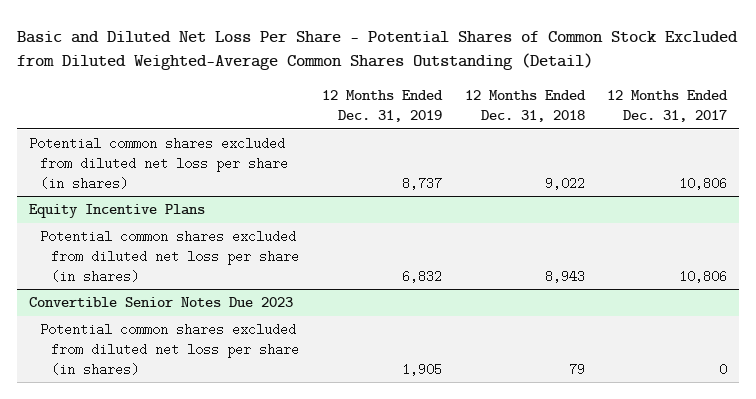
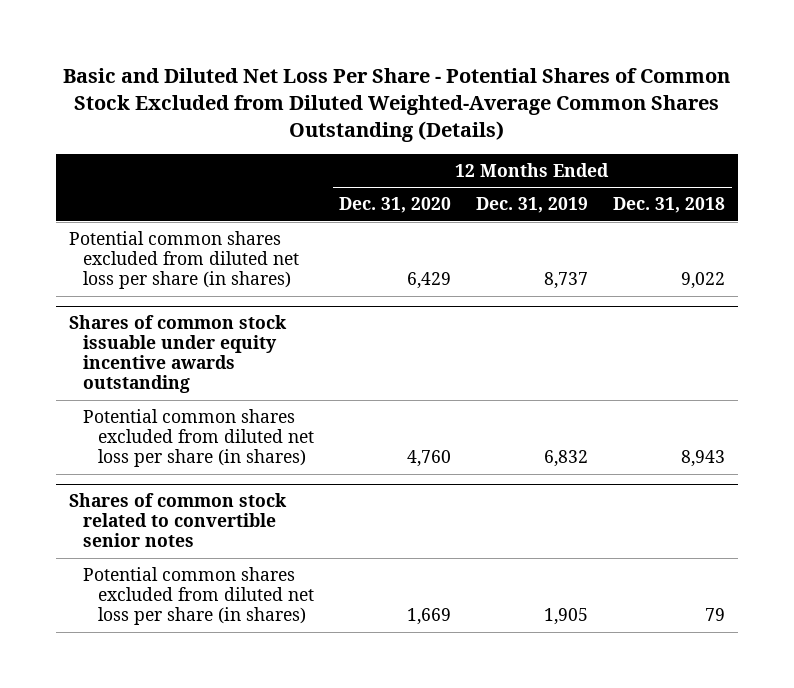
[17,30,739,71] Basic and Diluted Net Loss Per Share - Potential Shares of Common Stock Excluded from Diluted Weighted-Average Common Shares Outstanding (Detail) -> [62,67,730,142] Basic and Diluted Net Loss Per Share - Potential Shares of Common Stock Excluded from Diluted Weighted-Average Common Shares Outstanding (Details)
[607,90,729,122] 12 Months Ended Dec. 31, 2017 -> none
none -> [338,197,451,214] Dec. 31, 2020
[28,204,205,219] Equity Incentive Plans -> [68,315,287,394] Shares of common stock issuable under equity incentive awards outstanding
[28,297,293,308] Convertible Senior Notes Due 2023 -> [68,493,287,548] Shares of common stock related to convertible senior notes

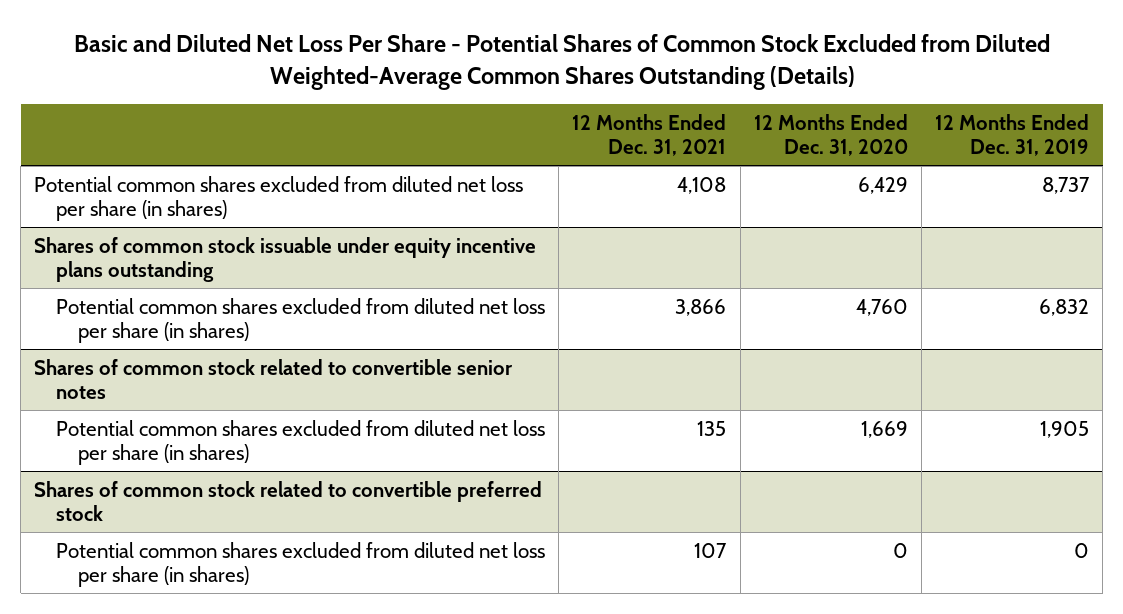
[613,197,726,214] Dec. 31, 2018 -> none
none -> [572,113,727,156] 12 Months Ended Dec. 31, 2021
[68,315,287,394] Shares of common stock issuable under equity incentive awards outstanding -> [34,236,537,282] Shares of common stock issuable under equity incentive plans outstanding
none -> [34,480,543,521] Shares of common stock related to convertible preferred stock
none -> [56,541,546,587] Potential common shares excluded from diluted net loss per share (in shares)

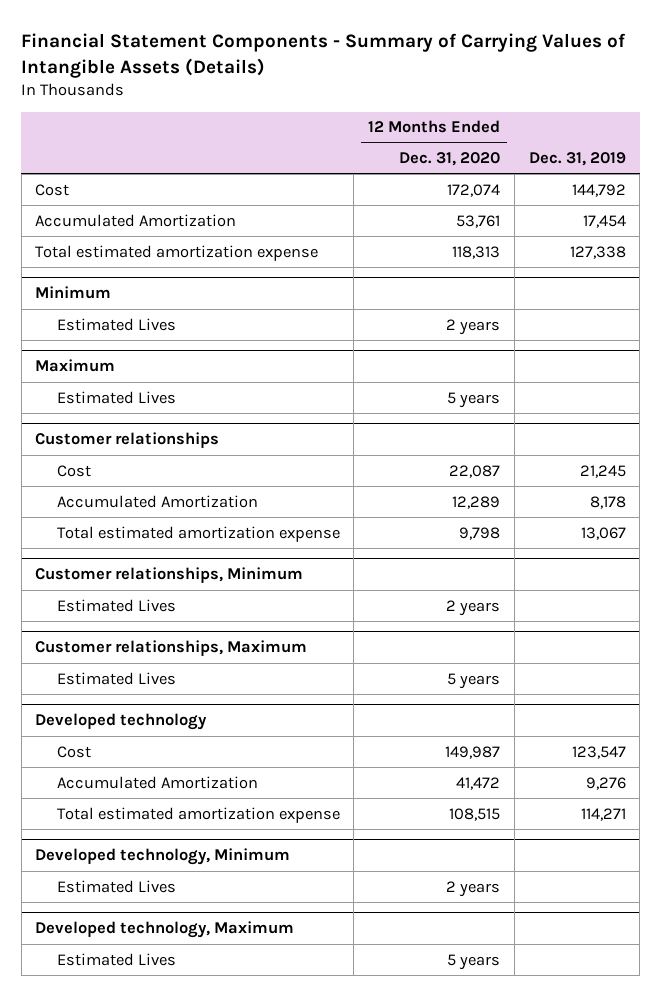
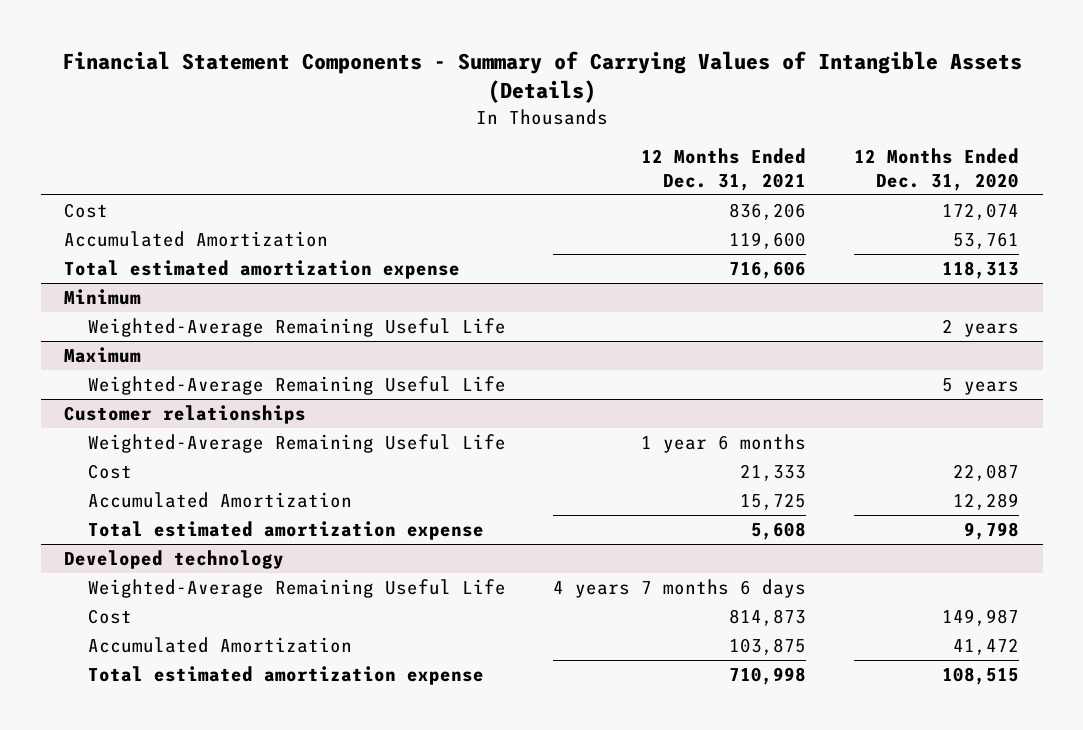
[528,152,626,167] Dec. 31, 2019 -> none
none -> [641,148,807,191] 12 Months Ended Dec. 31, 2021
[56,317,176,331] Estimated Lives -> none
none -> [88,317,507,337] Weighted-Average Remaining Useful Life
[56,390,176,404] Estimated Lives -> none
none -> [88,375,507,395] Weighted-Average Remaining Useful Life
none -> [88,433,507,453] Weighted-Average Remaining Useful Life
[35,567,304,584] Customer relationships, Minimum -> none
[56,598,176,612] Estimated Lives -> none
[35,640,308,657] Customer relationships, Maximum -> none
[56,671,176,685] Estimated Lives -> none
none -> [88,578,507,598] Weighted-Average Remaining Useful Life
[35,848,291,866] Developed technology, Minimum -> none
[56,879,176,893] Estimated Lives -> none
[35,921,295,939] Developed technology, Maximum -> none
[56,952,176,966] Estimated Lives -> none

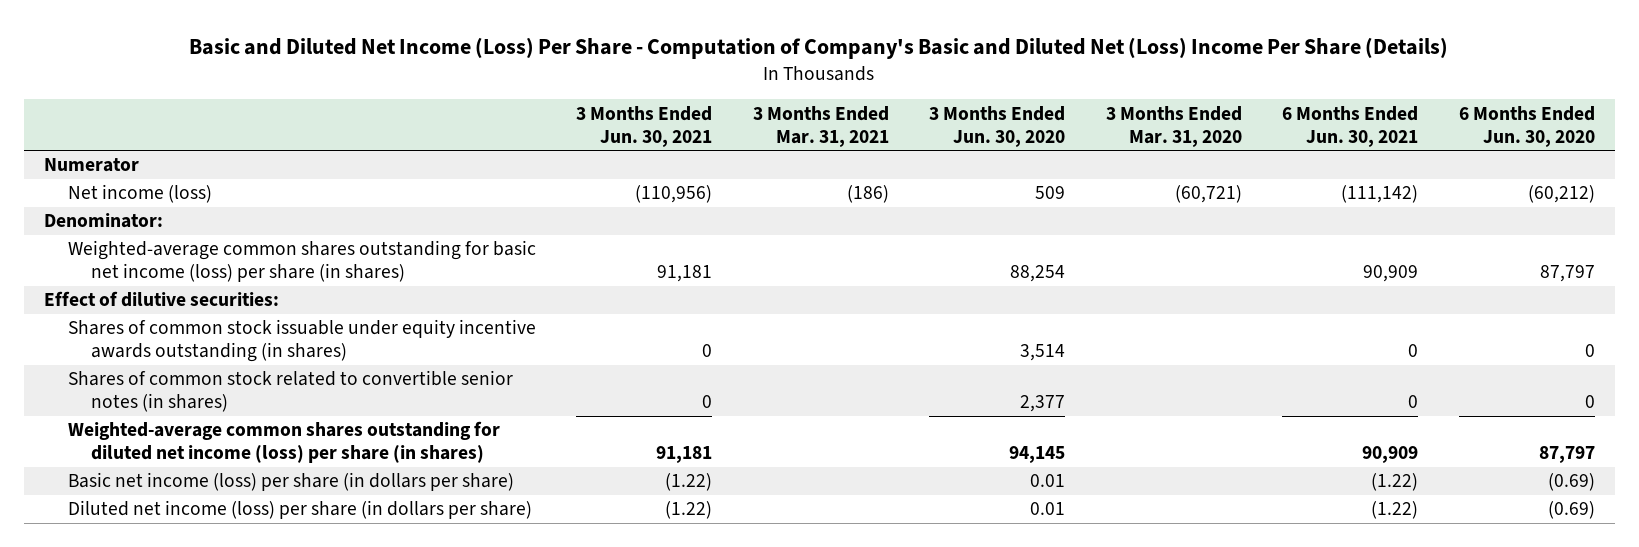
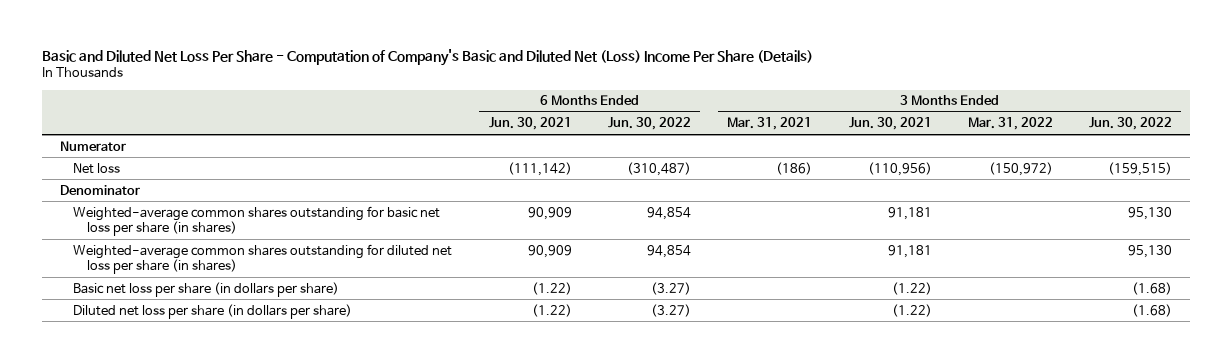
[189,36,1449,59] Basic and Diluted Net Income (Loss) Per Share - Computation of Company's Basic and Diluted Net (Loss) Income Per Share (Details) -> [41,48,813,66] Basic and Diluted Net Loss Per Share - Computation of Company's Basic and Diluted Net (Loss) Income Per Share (Details)
[929,105,1066,147] 3 Months Ended Jun. 30, 2020 -> none
[1105,105,1242,147] 3 Months Ended Mar. 31, 2020 -> none
[1458,105,1595,147] 6 Months Ended Jun. 30, 2020 -> none
none -> [607,117,691,131] Jun. 30, 2022
none -> [967,117,1053,131] Mar. 31, 2022
none -> [1089,117,1173,131] Jun. 30, 2022
[44,291,280,308] Effect of dilutive securities: -> none
[67,319,536,363] Shares of common stock issuable under equity incentive awards outstanding (in shares) -> none
[67,370,513,413] Shares of common stock related to convertible senior notes (in shares) -> none
[67,184,212,204] Net income (loss) -> [73,162,121,174] Net loss
[44,213,164,229] Denominator: -> [59,184,140,195] Denominator
[67,240,536,283] Weighted-average common shares outstanding for basic net income (loss) per share (in shares) -> [73,205,441,237] Weighted-average common shares outstanding for basic net loss per share (in shares)
[67,421,500,464] Weighted-average common shares outstanding for diluted net income (loss) per share (in shares) -> [73,243,453,275] Weighted-average common shares outstanding for diluted net loss per share (in shares)
[67,472,514,492] Basic net income (loss) per share (in dollars per share) -> [73,281,340,297] Basic net loss per share (in dollars per share)
[67,500,532,520] Diluted net income (loss) per share (in dollars per share) -> [73,303,353,319] Diluted net loss per share (in dollars per share)

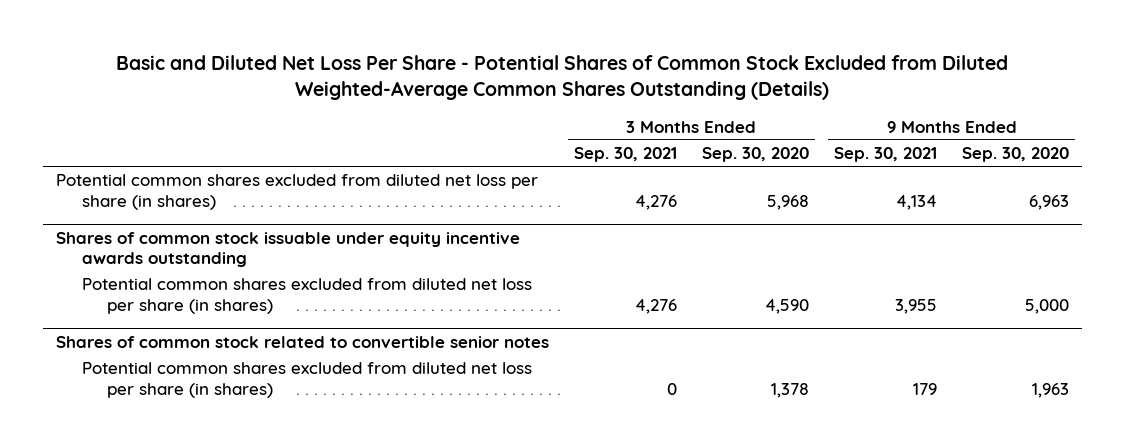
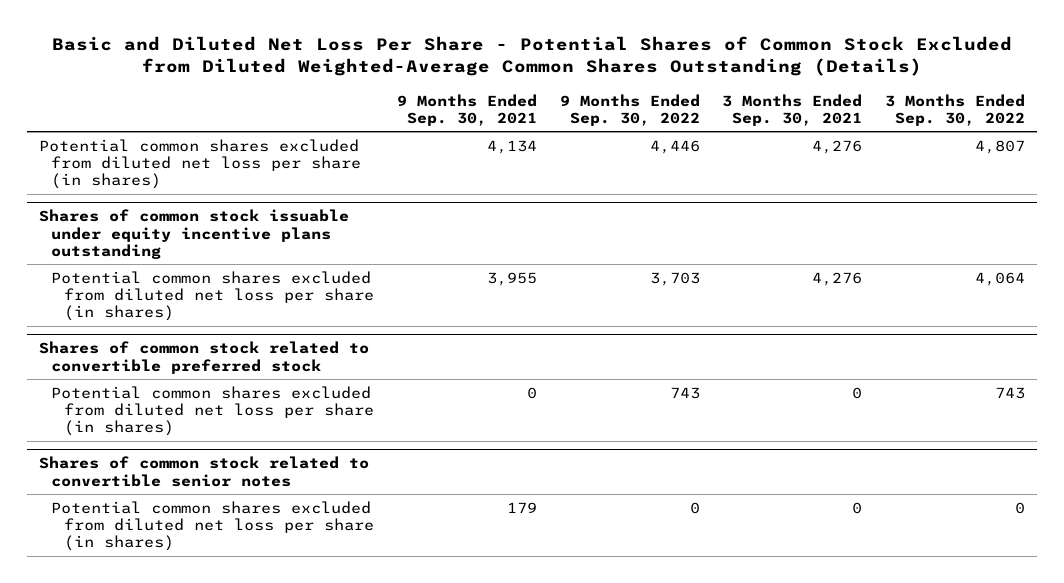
[701,147,809,163] Sep. 30, 2020 -> none
[962,147,1070,163] Sep. 30, 2020 -> none
none -> [559,93,700,126] 9 Months Ended Sep. 30, 2022
none -> [885,93,1026,126] 3 Months Ended Sep. 30, 2022
[55,231,520,268] Shares of common stock issuable under equity incentive awards outstanding -> [38,209,349,260] Shares of common stock issuable under equity incentive plans outstanding
none -> [38,341,369,374] Shares of common stock related to convertible preferred stock
none -> [51,385,374,437] Potential common shares excluded from diluted net loss per share (in shares)

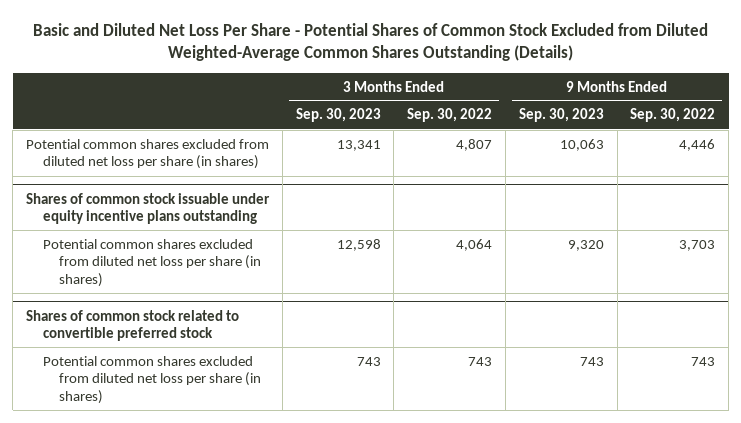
[396,93,537,126] 9 Months Ended Sep. 30, 2021 -> none
[722,93,863,126] 3 Months Ended Sep. 30, 2021 -> none
none -> [295,108,381,123] Sep. 30, 2023
none -> [518,108,604,123] Sep. 30, 2023
[38,456,369,487] Shares of common stock related to convertible senior notes -> none
[51,500,374,552] Potential common shares excluded from diluted net loss per share (in shares) -> none

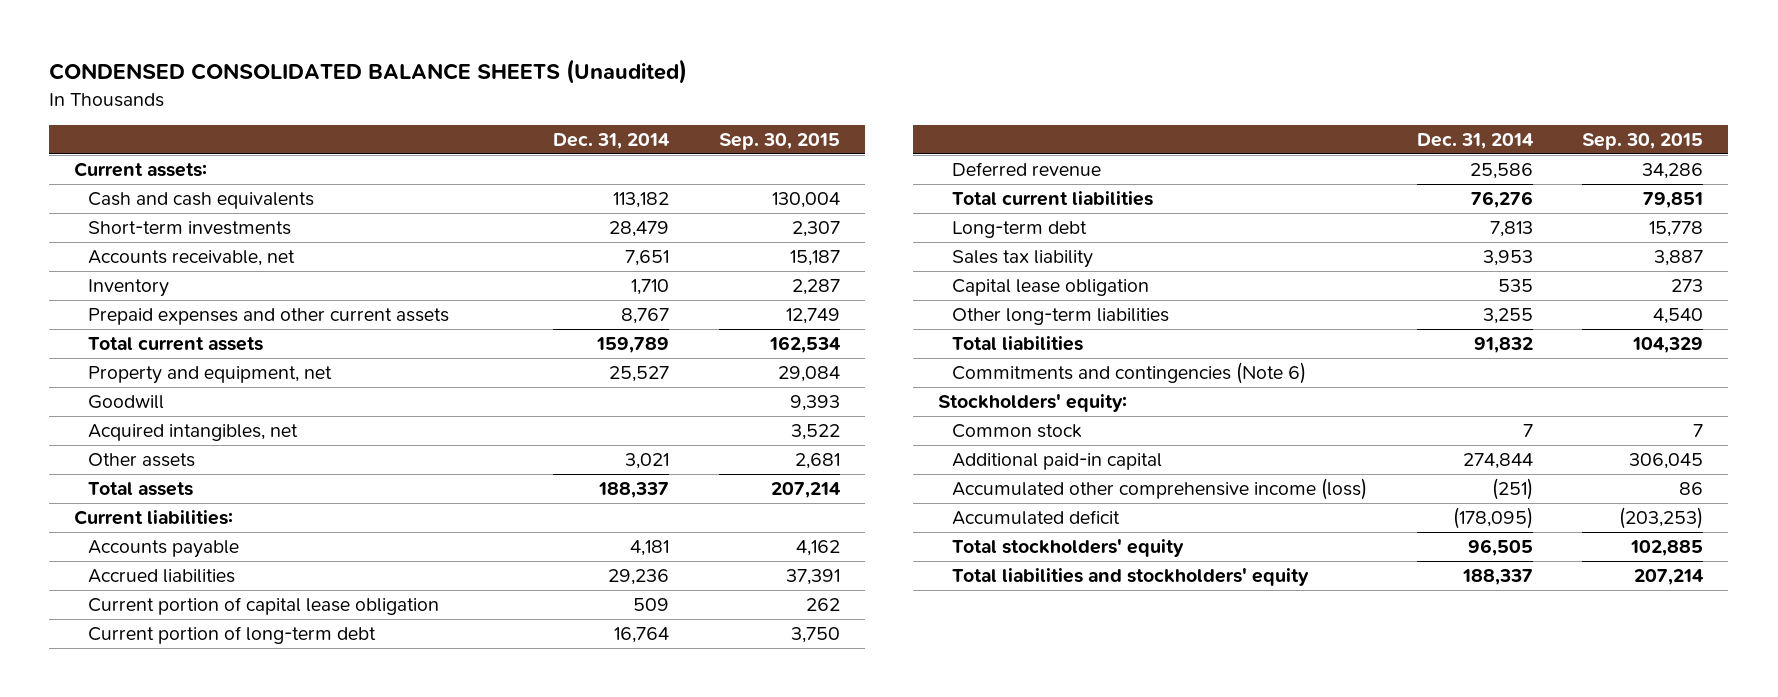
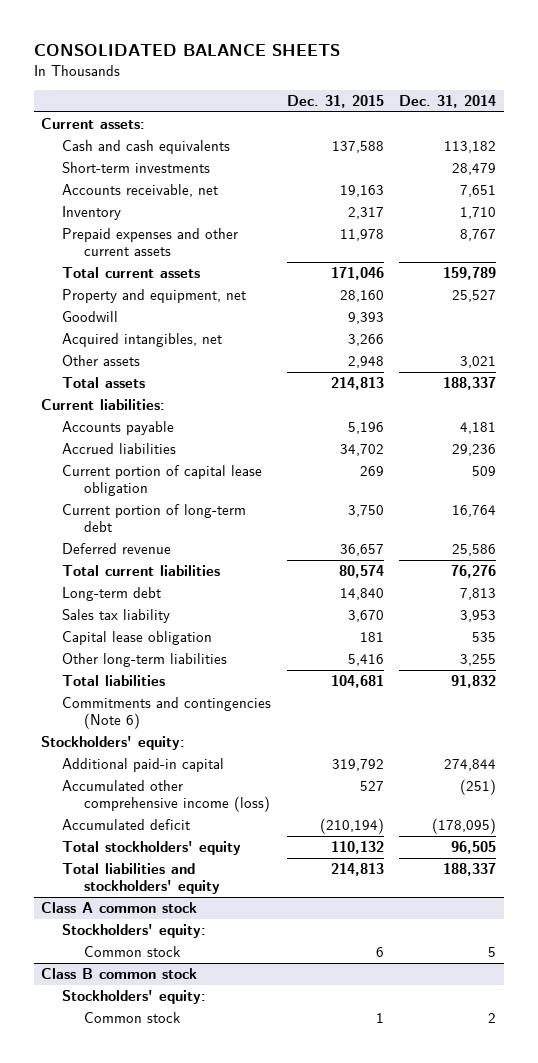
[49,59,688,85] CONDENSED CONSOLIDATED BALANCE SHEETS (Unaudited) -> [33,44,340,57] CONSOLIDATED BALANCE SHEETS
[718,132,840,150] Sep. 30, 2015 -> none
none -> [286,94,384,108] Dec. 31, 2015
[952,424,1083,439] Common stock -> none
none -> [41,901,198,913] Class A common stock
none -> [62,923,207,938] Stockholders' equity:
none -> [83,945,181,957] Common stock
none -> [41,967,198,979] Class B common stock
none -> [62,989,207,1004] Stockholders' equity:
none -> [83,1011,181,1023] Common stock

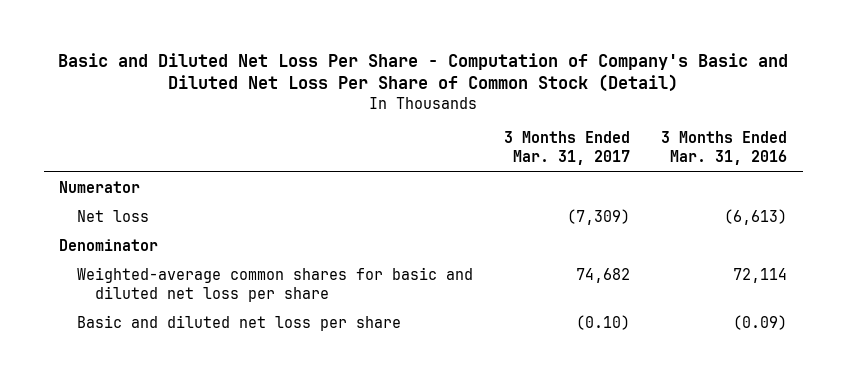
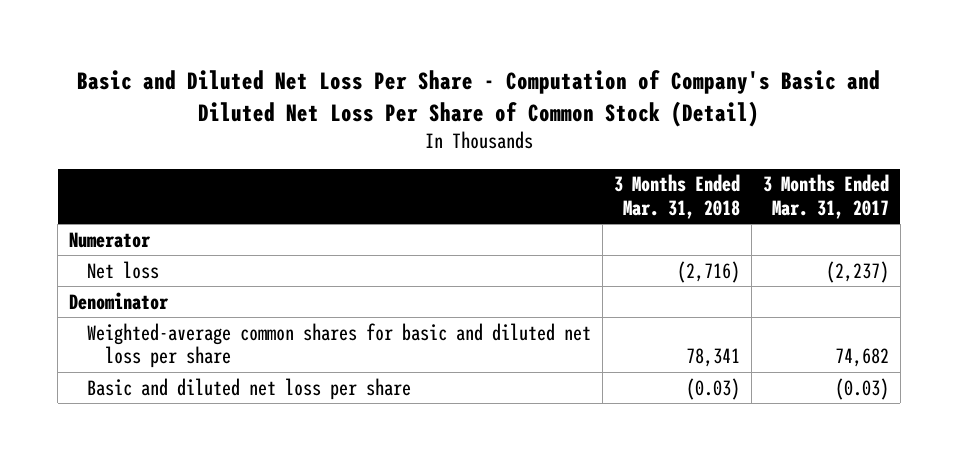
[661,131,788,166] 3 Months Ended Mar. 31, 2016 -> none
none -> [613,174,740,219] 3 Months Ended Mar. 31, 2018
[567,208,631,225] (7,309) -> [825,260,889,283] (2,237)
[576,314,631,330] (0.10) -> [834,377,889,400] (0.03)

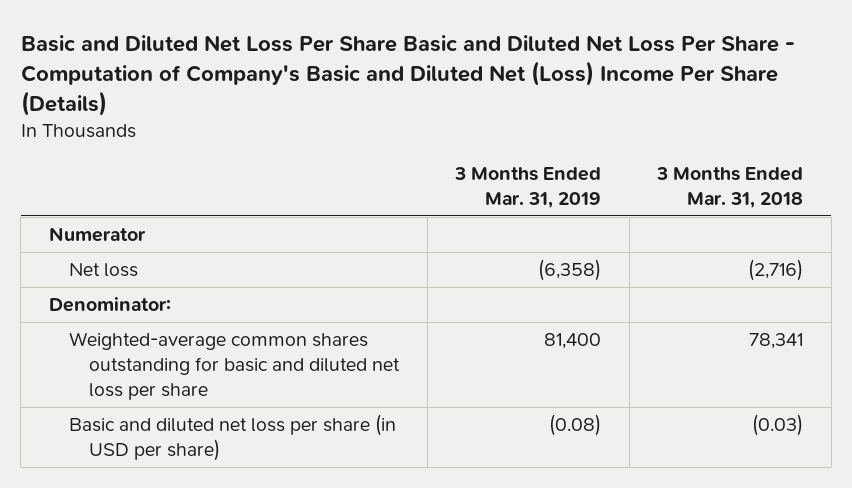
[76,70,880,127] Basic and Diluted Net Loss Per Share - Computation of Company's Basic and Diluted Net Loss Per Share of Common Stock (Detail) -> [20,34,795,116] Basic and Diluted Net Loss Per Share Basic and Diluted Net Loss Per Share - Computation of Company's Basic and Diluted Net (Loss) Income Per Share (Details)
[762,174,889,219] 3 Months Ended Mar. 31, 2017 -> none
none -> [454,166,602,208] 3 Months Ended Mar. 31, 2019
[69,291,170,310] Denominator -> [48,296,171,312] Denominator:
[86,322,591,369] Weighted-average common shares for basic and diluted net loss per share -> [68,331,401,400] Weighted-average common shares outstanding for basic and diluted net loss per share
[86,377,411,400] Basic and diluted net loss per share -> [68,413,396,461] Basic and diluted net loss per share (in USD per share)

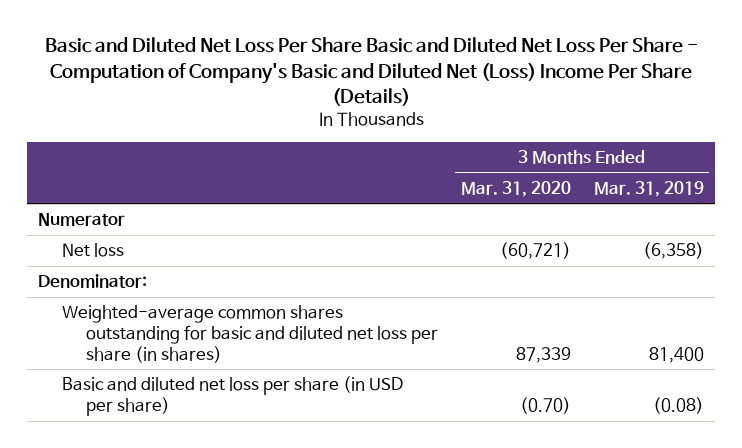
[656,166,804,208] 3 Months Ended Mar. 31, 2018 -> none
none -> [461,180,572,197] Mar. 31, 2020
[68,331,401,400] Weighted-average common shares outstanding for basic and diluted net loss per share -> [62,305,439,363] Weighted-average common shares outstanding for basic and diluted net loss per share (in shares)

